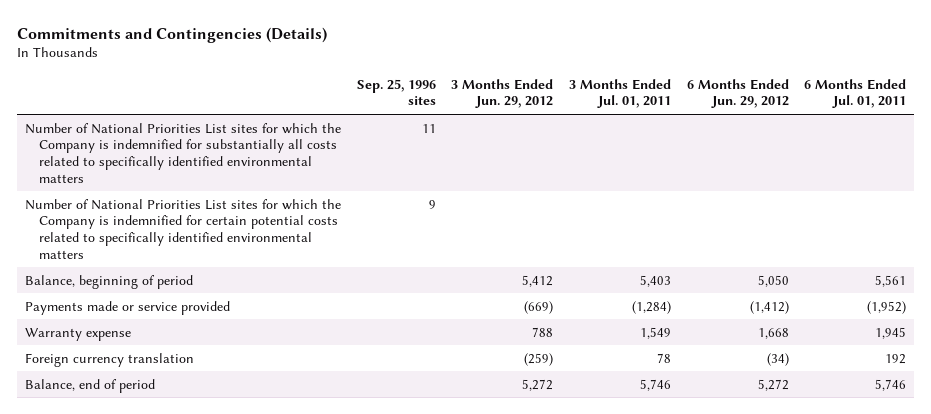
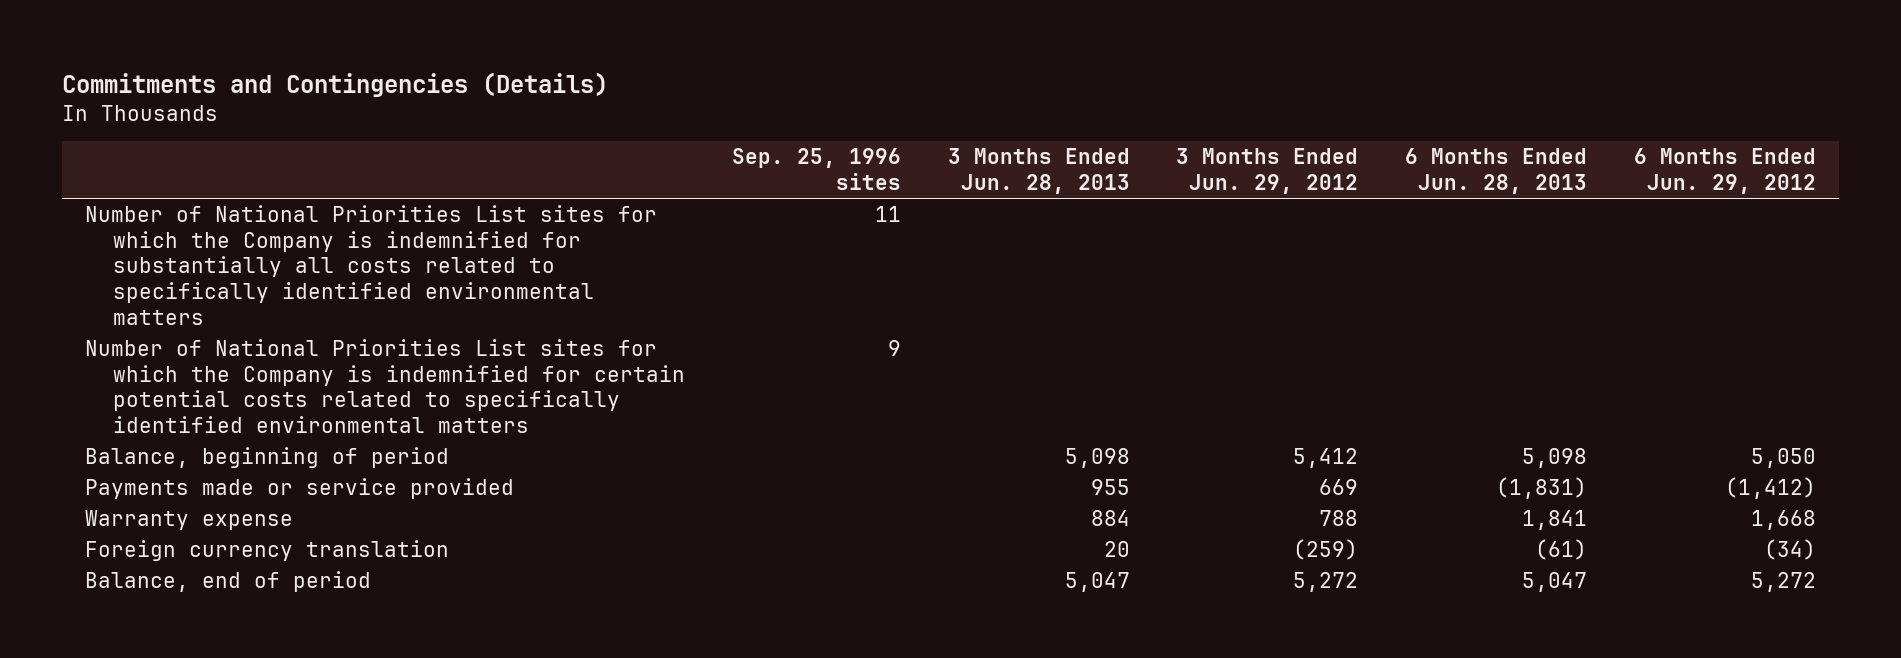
[568,78,671,109] 3 Months Ended Jul. 01, 2011 -> none
[804,78,907,109] 6 Months Ended Jul. 01, 2011 -> none
none -> [947,148,1130,195] 3 Months Ended Jun. 28, 2013
none -> [1404,148,1587,195] 6 Months Ended Jun. 28, 2013
[524,300,554,314] (669) -> [1319,479,1359,496] 669

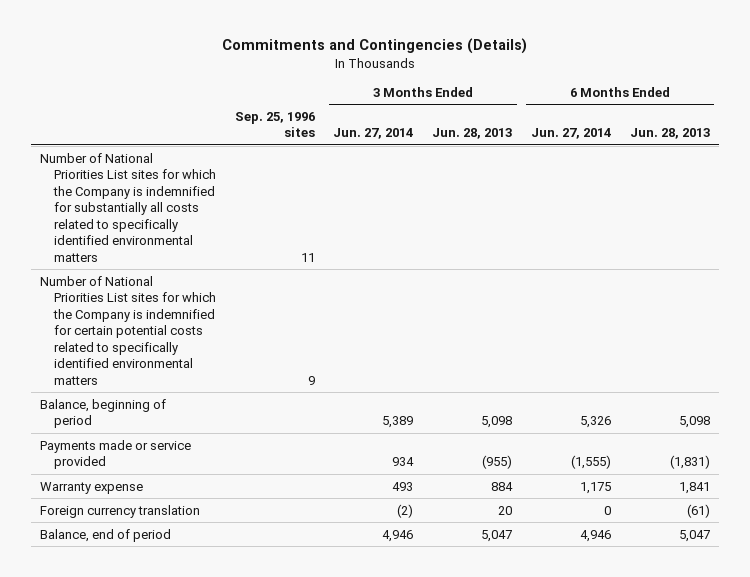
[1176,148,1359,195] 3 Months Ended Jun. 29, 2012 -> none
[1633,148,1816,195] 6 Months Ended Jun. 29, 2012 -> none
none -> [333,128,414,140] Jun. 27, 2014
none -> [530,128,611,140] Jun. 27, 2014
[1090,479,1130,496] 955 -> [482,455,513,470] (955)

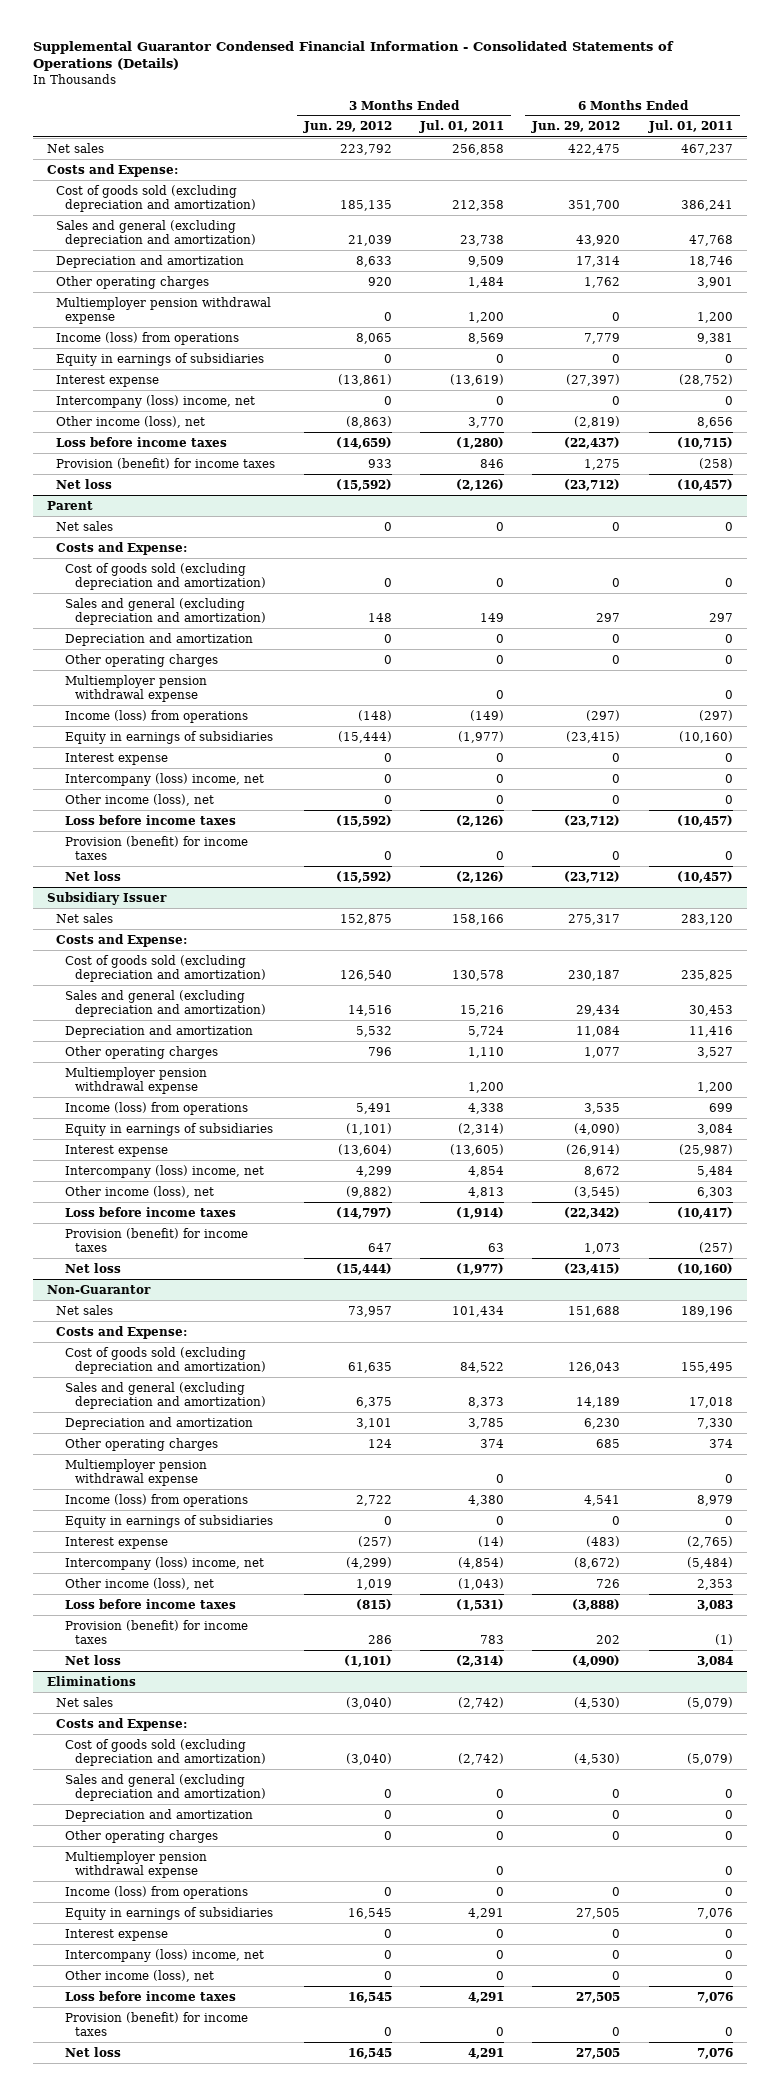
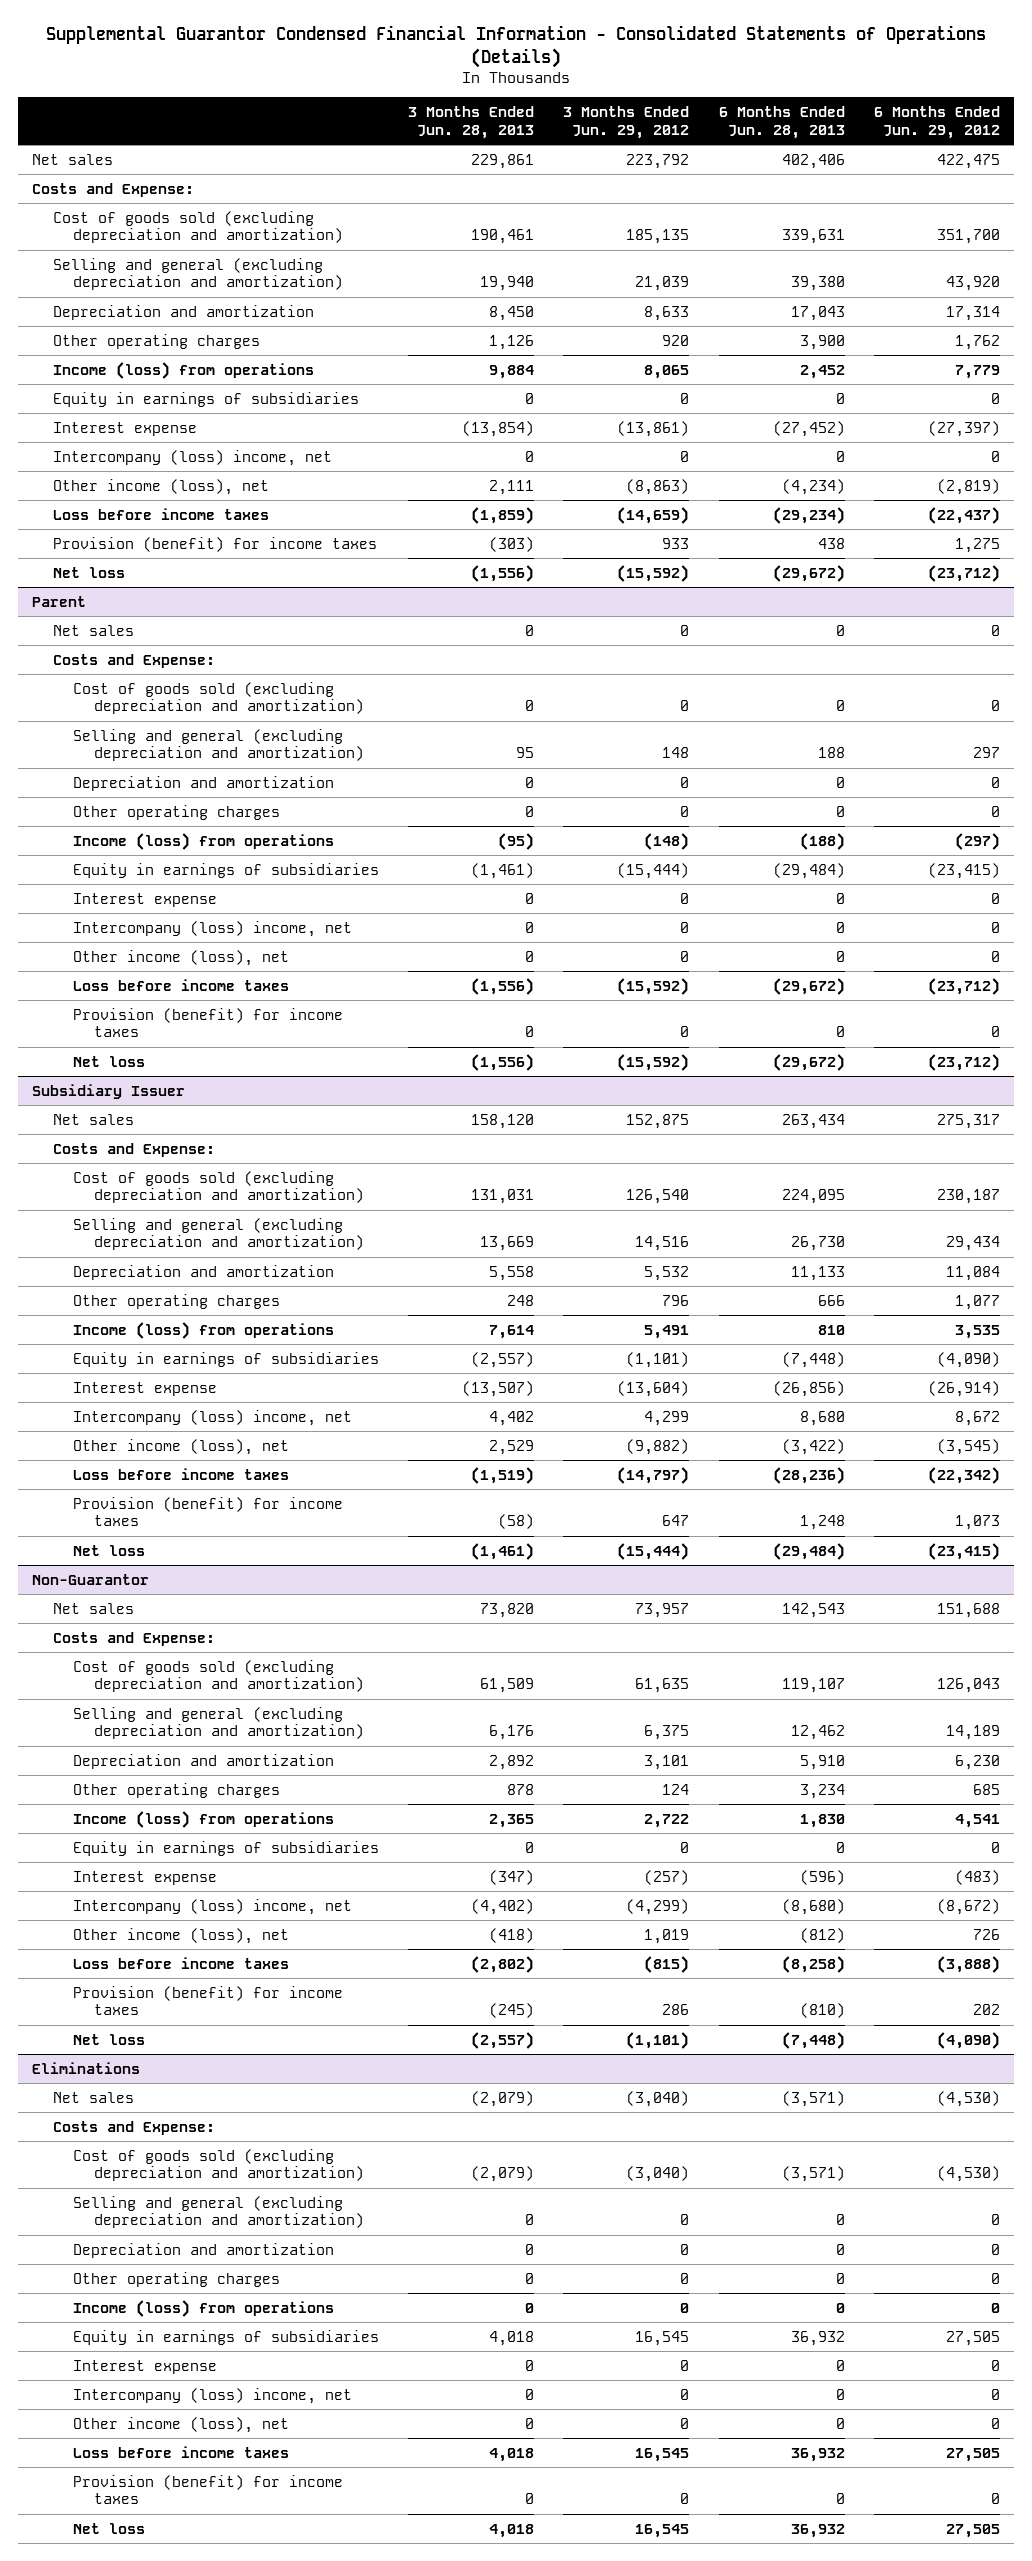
[418,120,504,134] Jul. 01, 2011 -> none
[647,120,733,134] Jul. 01, 2011 -> none
none -> [408,106,535,139] 3 Months Ended Jun. 28, 2013
none -> [718,106,845,139] 6 Months Ended Jun. 28, 2013
[56,219,257,247] Sales and general (excluding depreciation and amortization) -> [52,257,344,291] Selling and general (excluding depreciation and amortization)
[56,296,272,324] Multiemployer pension withdrawal expense -> none
[65,597,266,625] Sales and general (excluding depreciation and amortization) -> [73,728,364,762] Selling and general (excluding depreciation and amortization)
[65,674,208,702] Multiemployer pension withdrawal expense -> none
[65,989,266,1017] Sales and general (excluding depreciation and amortization) -> [73,1217,364,1251] Selling and general (excluding depreciation and amortization)
[65,1066,208,1094] Multiemployer pension withdrawal expense -> none
[65,1381,266,1409] Sales and general (excluding depreciation and amortization) -> [73,1706,364,1740] Selling and general (excluding depreciation and amortization)
[65,1458,208,1486] Multiemployer pension withdrawal expense -> none
[65,1773,266,1801] Sales and general (excluding depreciation and amortization) -> [73,2195,364,2229] Selling and general (excluding depreciation and amortization)
[65,1850,208,1878] Multiemployer pension withdrawal expense -> none

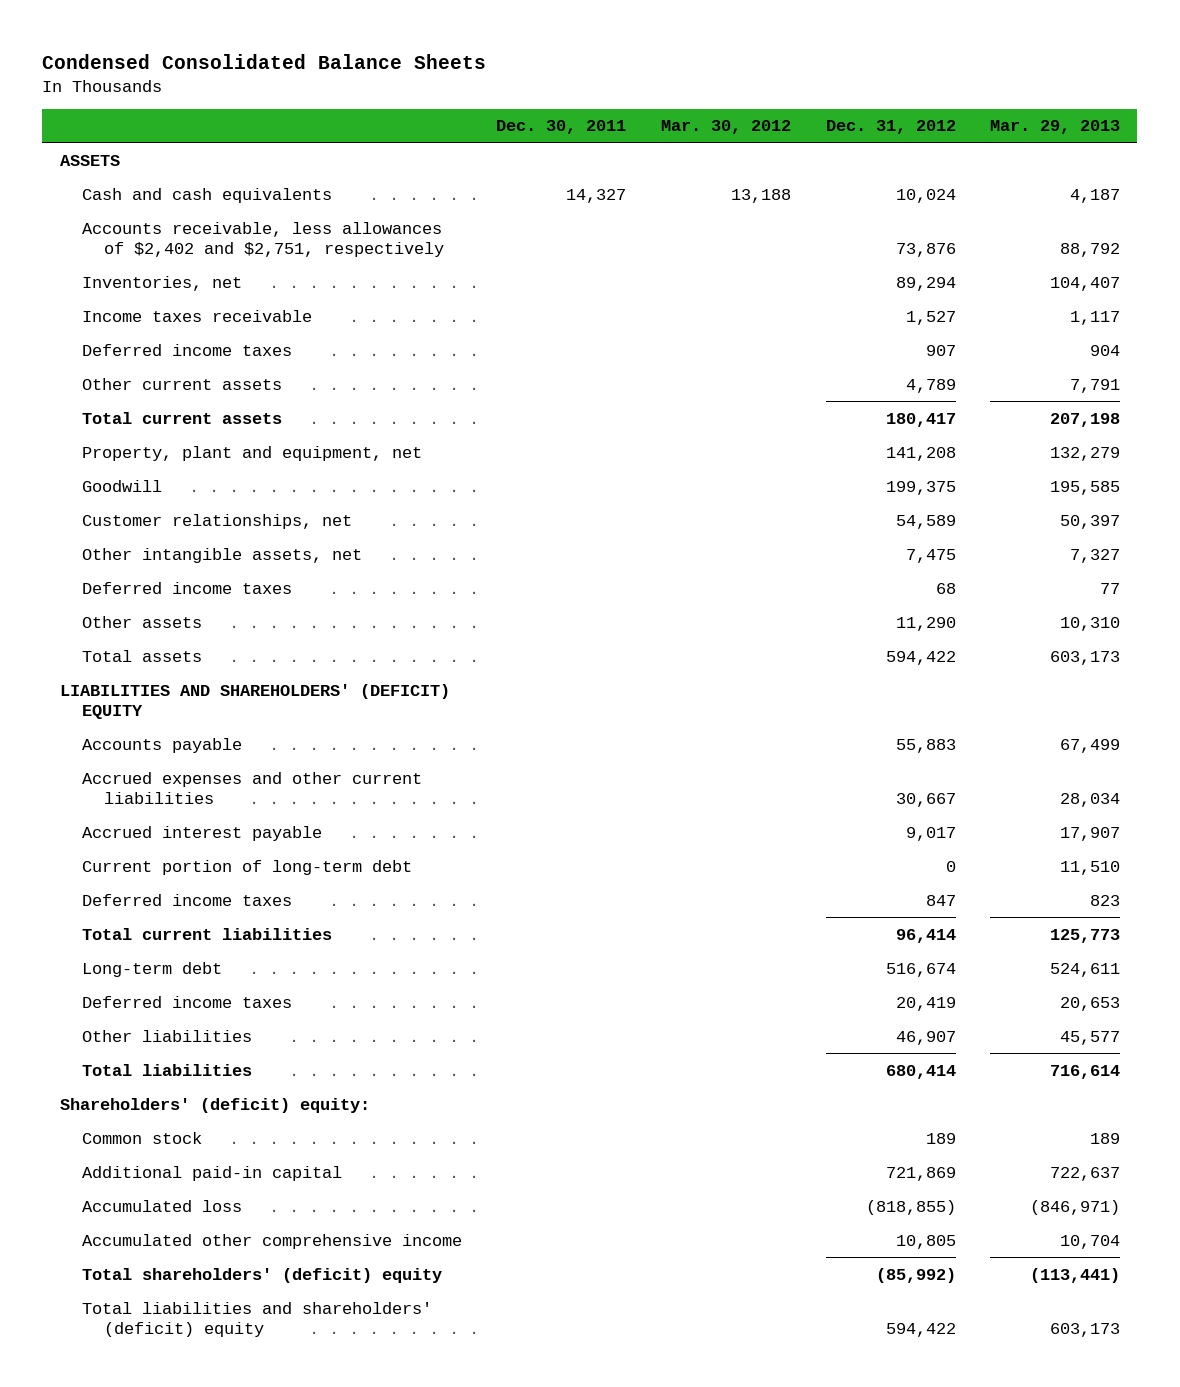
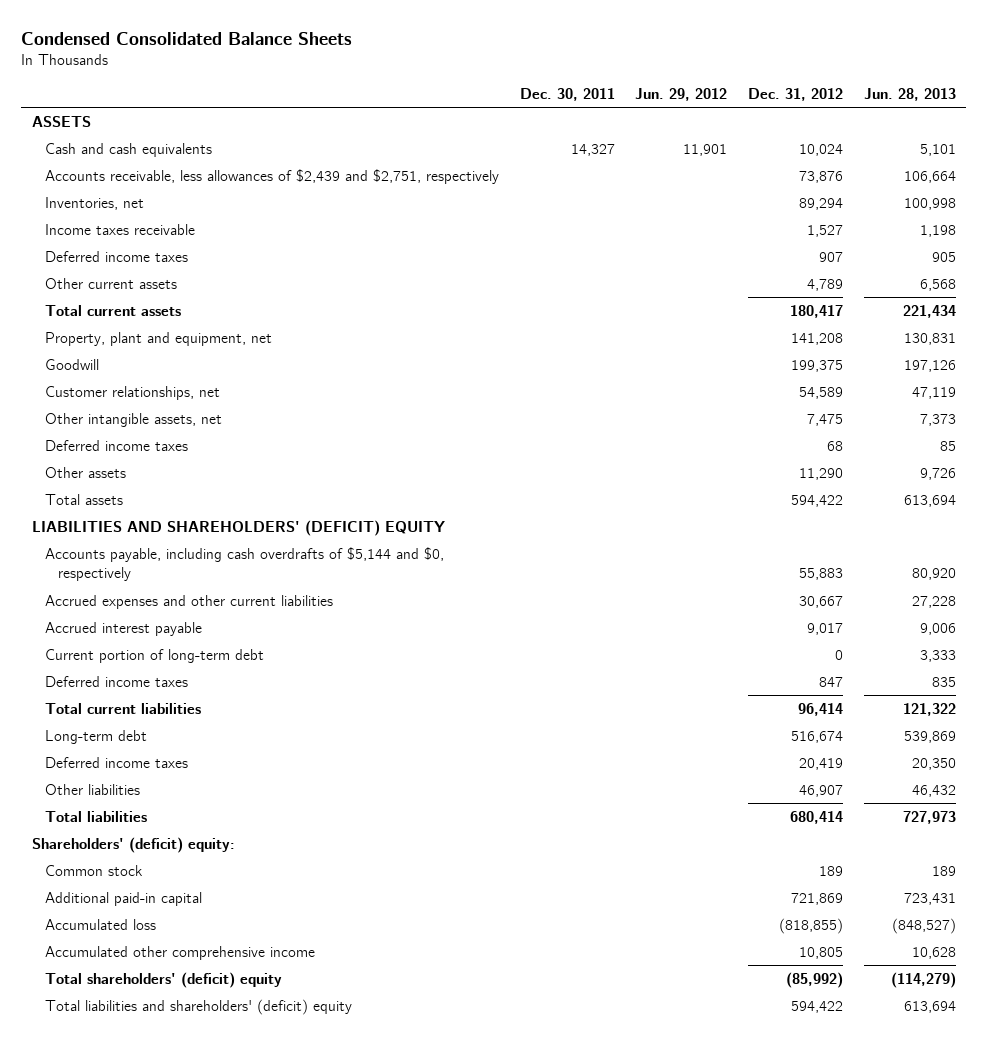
[660,120,791,135] Mar. 30, 2012 -> none
[990,120,1121,135] Mar. 29, 2013 -> none
none -> [635,87,728,101] Jun. 29, 2012
none -> [863,87,956,101] Jun. 28, 2013
[81,221,445,257] Accounts receivable, less allowances of $2,402 and $2,751, respectively -> [44,168,499,184] Accounts receivable, less allowances of $2,439 and $2,751, respectively
[81,737,242,753] Accounts payable -> [44,546,444,582] Accounts payable, including cash overdrafts of $5,144 and $0, respectively

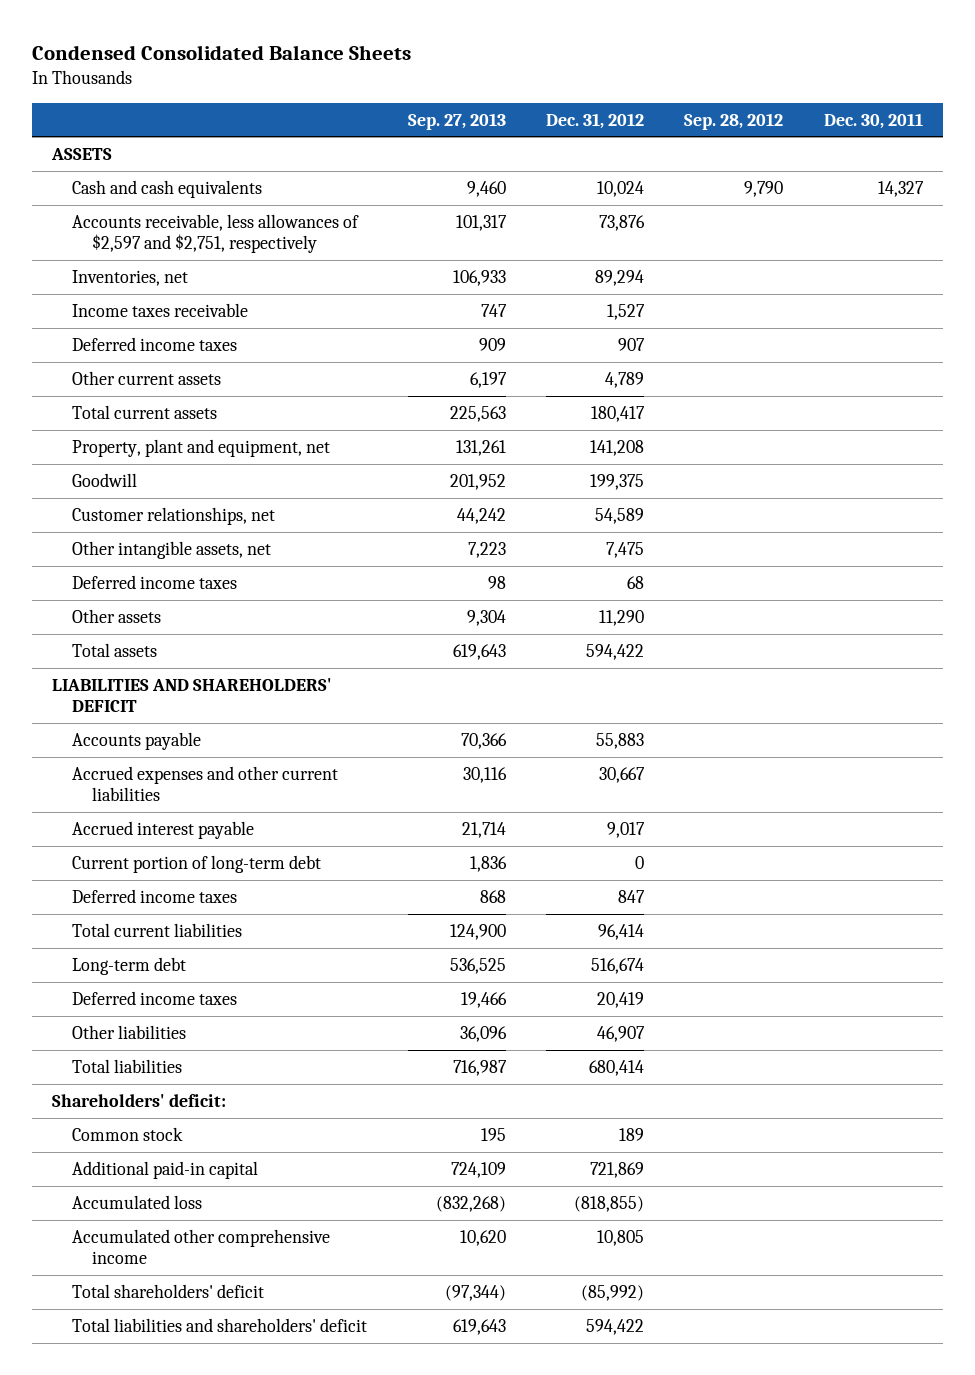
[635,87,728,101] Jun. 29, 2012 -> none
[863,87,956,101] Jun. 28, 2013 -> none
none -> [407,112,506,130] Sep. 27, 2013
none -> [684,112,784,130] Sep. 28, 2012
[44,168,499,184] Accounts receivable, less allowances of $2,439 and $2,751, respectively -> [72,214,360,253] Accounts receivable, less allowances of $2,597 and $2,751, respectively
[31,519,445,536] LIABILITIES AND SHAREHOLDERS' (DEFICIT) EQUITY -> [52,678,333,712] LIABILITIES AND SHAREHOLDERS' DEFICIT
[44,546,444,582] Accounts payable, including cash overdrafts of $5,144 and $0, respectively -> [72,732,202,751] Accounts payable
[31,836,235,853] Shareholders' (deficit) equity: -> [52,1094,227,1108] Shareholders' deficit:
[44,971,282,988] Total shareholders' (deficit) equity -> [72,1284,265,1299] Total shareholders' deficit
[44,998,352,1015] Total liabilities and shareholders' (deficit) equity -> [72,1318,368,1333] Total liabilities and shareholders' deficit

